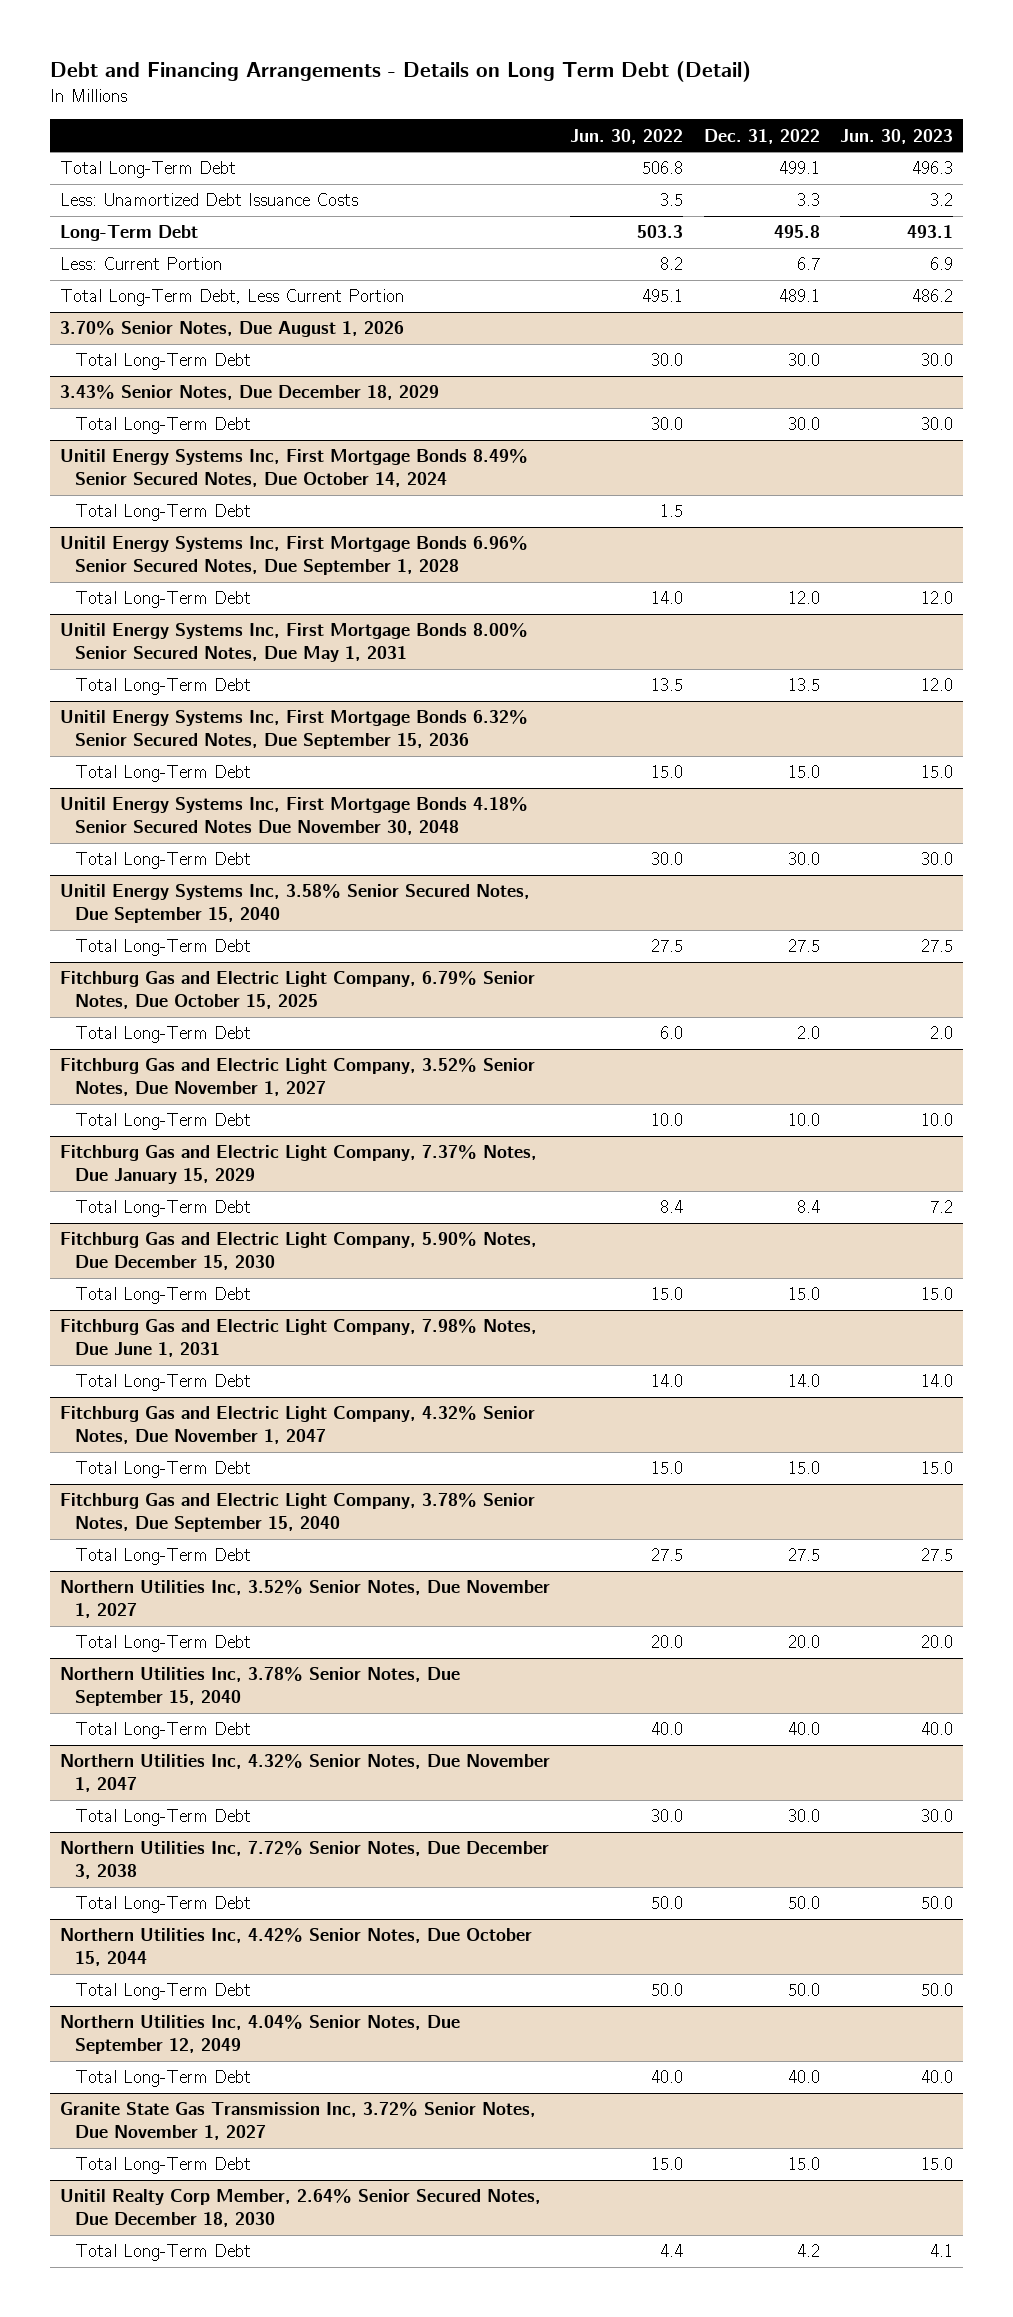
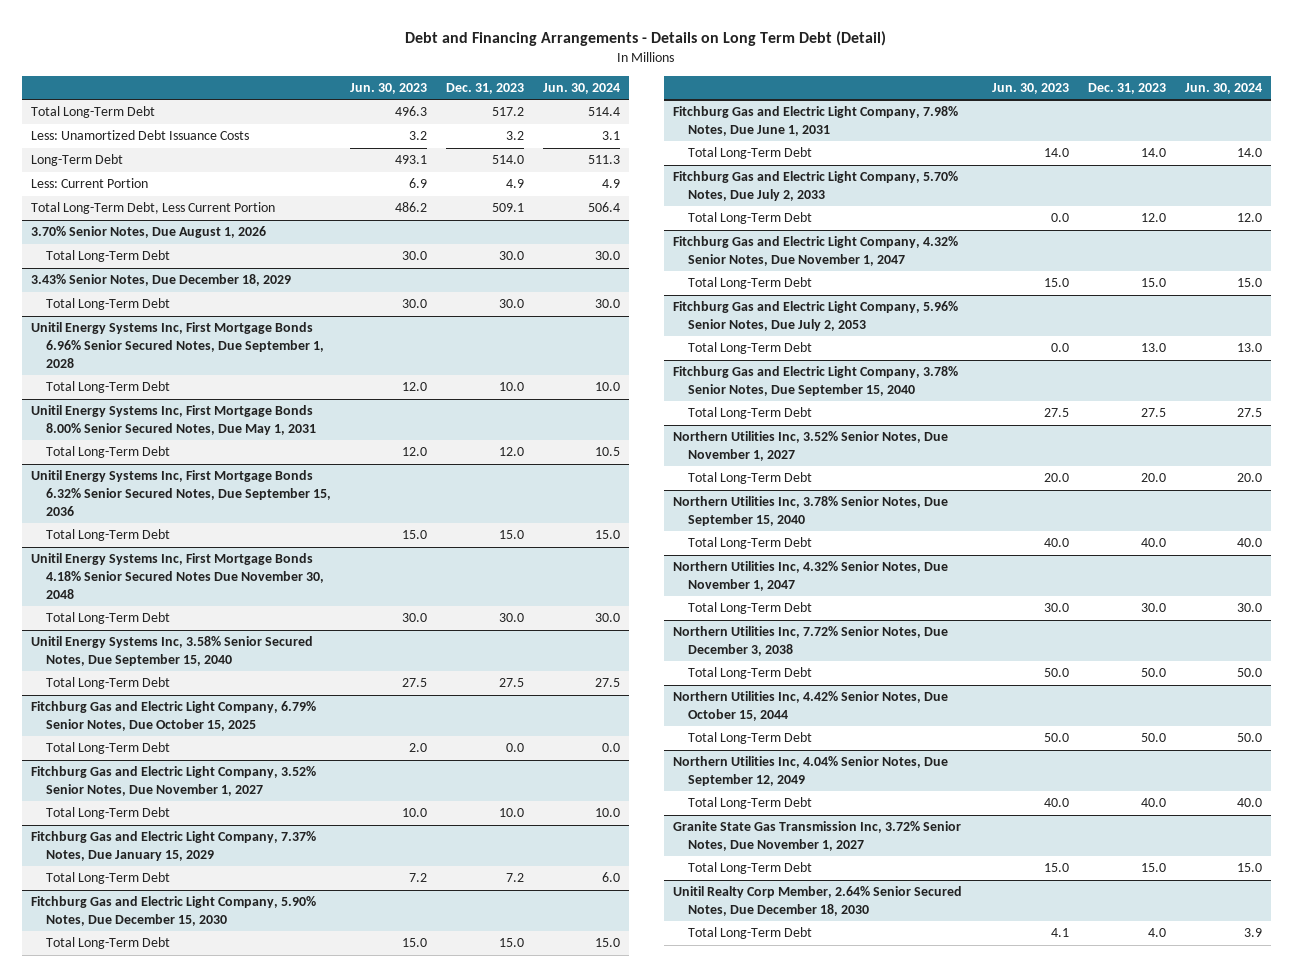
[570,128,684,144] Jun. 30, 2022 -> none
[703,128,820,144] Dec. 31, 2022 -> none
none -> [445,83,524,95] Dec. 31, 2023
none -> [542,83,620,95] Jun. 30, 2024
[59,448,528,487] Unitil Energy Systems Inc, First Mortgage Bonds 8.49% Senior Secured Notes, Due October 14, 2024 -> none
[74,504,251,522] Total Long-Term Debt -> none
none -> [673,171,959,201] Fitchburg Gas and Electric Light Company, 5.70% Notes, Due July 2, 2033
none -> [688,212,813,225] Total Long-Term Debt
none -> [673,301,959,331] Fitchburg Gas and Electric Light Company, 5.96% Senior Notes, Due July 2, 2053
none -> [688,342,813,355] Total Long-Term Debt

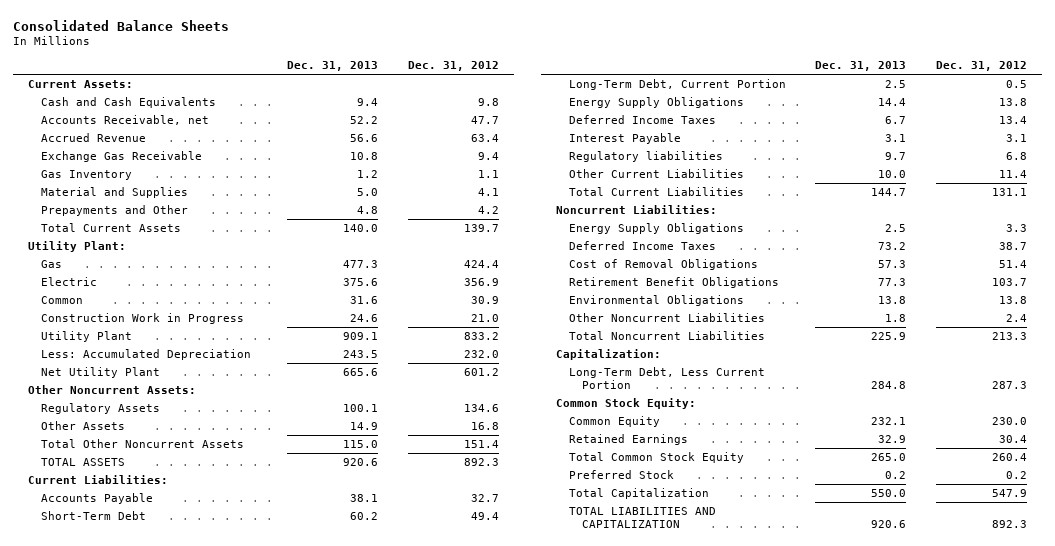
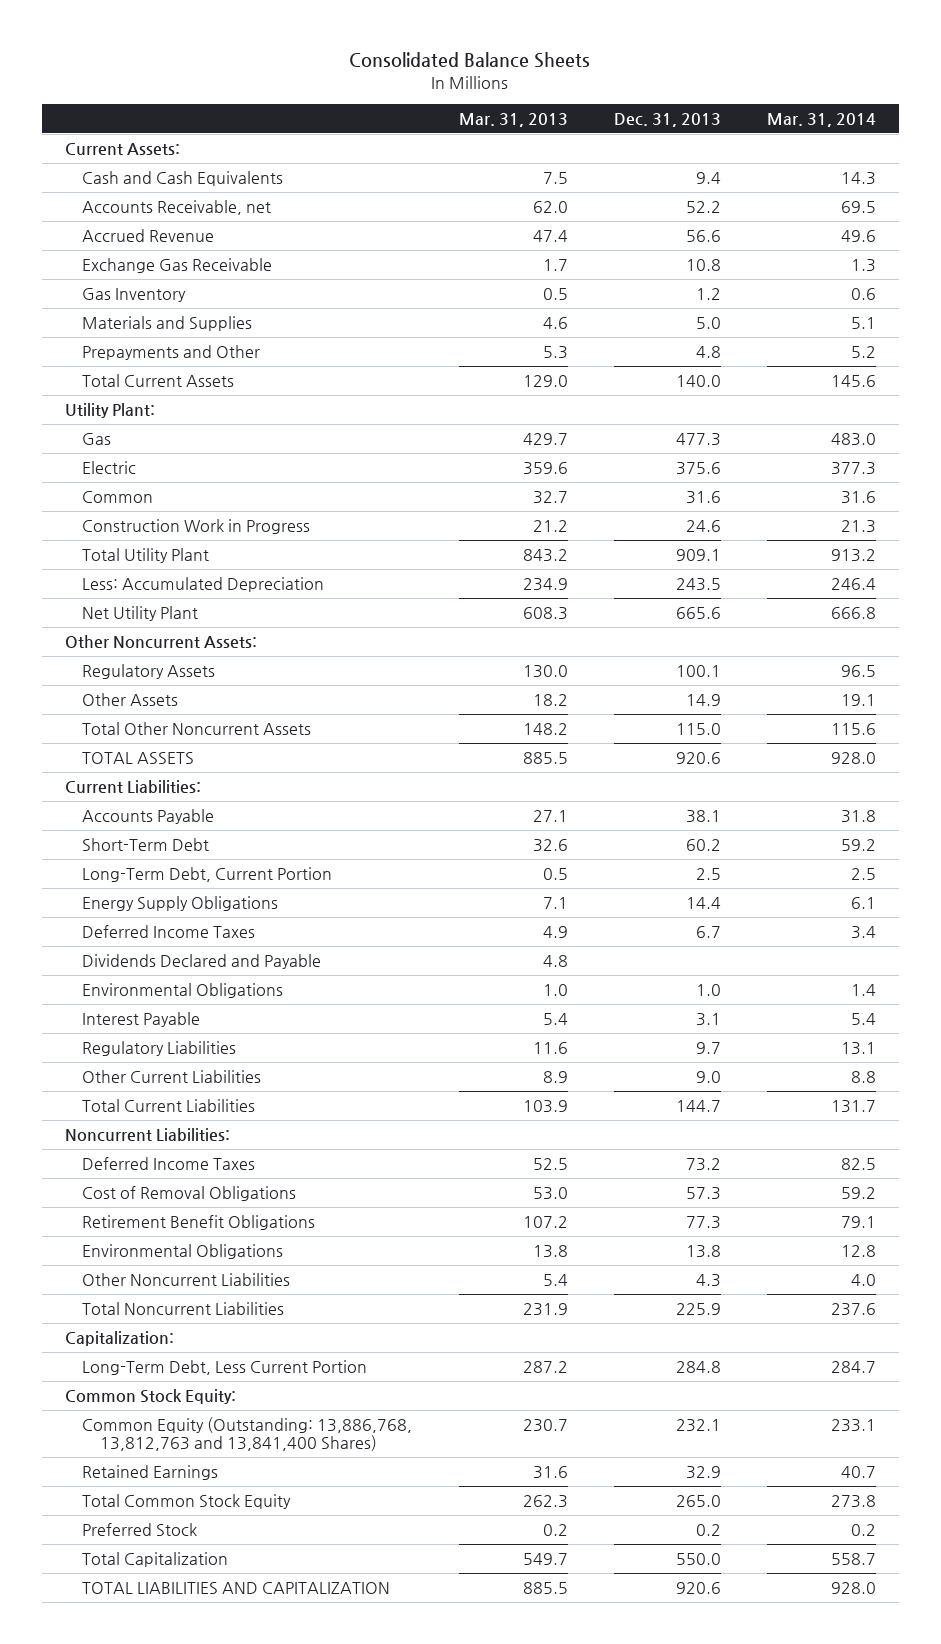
[407,61,499,72] Dec. 31, 2012 -> none
none -> [458,112,568,127] Mar. 31, 2013
none -> [766,112,876,127] Mar. 31, 2014
[41,186,189,198] Material and Supplies -> [82,316,253,332] Materials and Supplies
[41,330,133,342] Utility Plant -> [82,548,210,564] Total Utility Plant
none -> [82,954,322,970] Dividends Declared and Payable
none -> [82,983,284,999] Environmental Obligations
[568,150,723,162] Regulatory liabilities -> [82,1041,237,1057] Regulatory Liabilities
[878,169,907,178] 10.0 -> [695,1071,721,1084] 9.0
[568,222,744,234] Energy Supply Obligations -> none
[885,313,907,322] 1.8 -> [695,1274,721,1288] 4.3
[568,415,660,427] Common Equity -> [82,1417,413,1452] Common Equity (Outstanding: 13,886,768, 13,812,763 and 13,841,400 Shares)

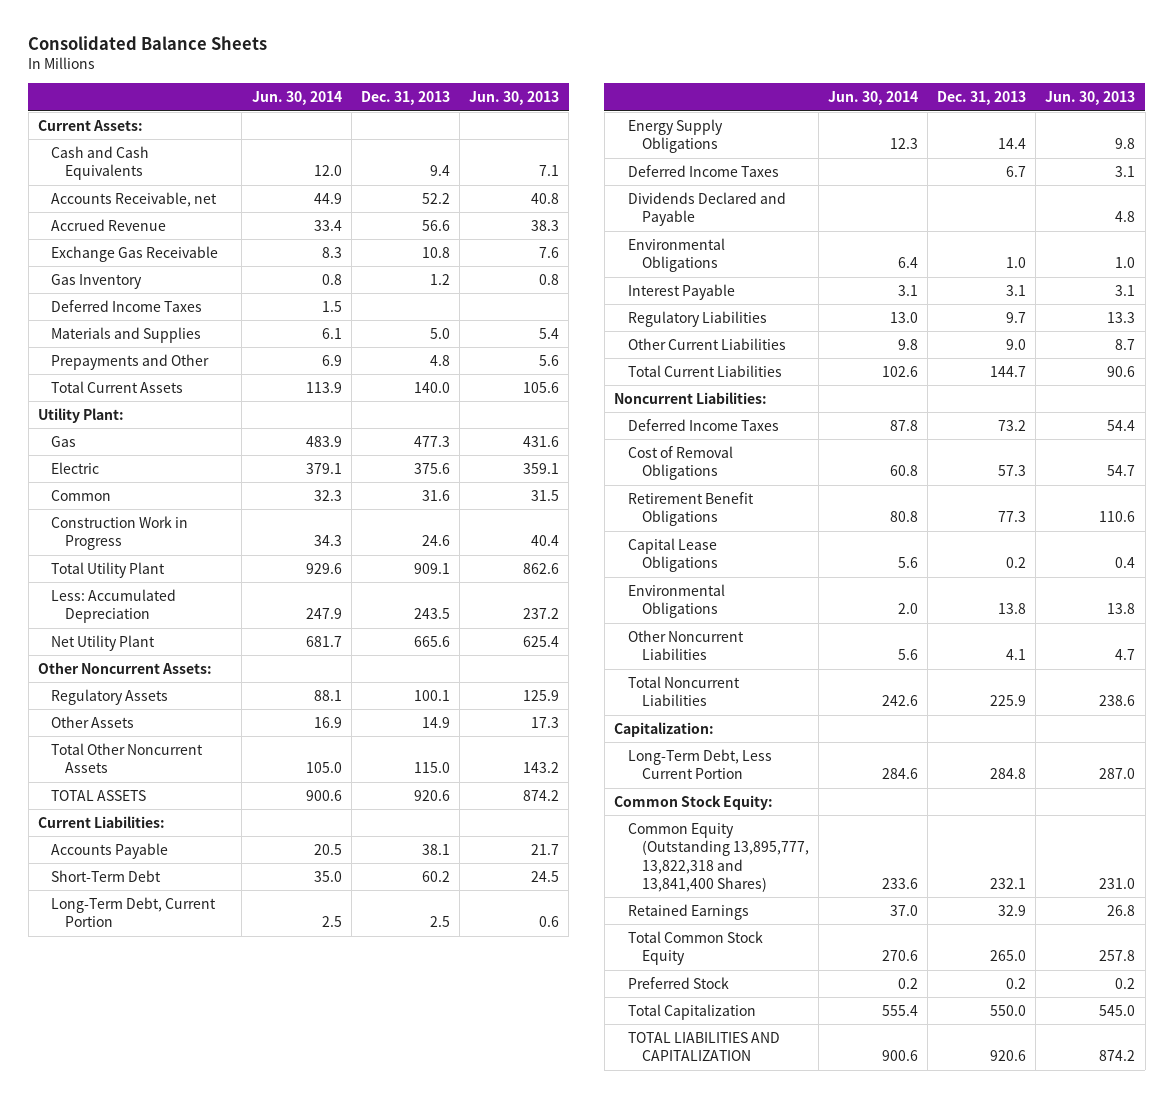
[458,112,568,127] Mar. 31, 2013 -> none
[766,112,876,127] Mar. 31, 2014 -> none
none -> [251,91,342,106] Jun. 30, 2014
none -> [469,91,560,106] Jun. 30, 2013
none -> [51,299,203,312] Deferred Income Taxes
none -> [627,537,718,573] Capital Lease Obligations
[695,1274,721,1288] 4.3 -> [1006,649,1027,661] 4.1
[82,1417,413,1452] Common Equity (Outstanding: 13,886,768, 13,812,763 and 13,841,400 Shares) -> [627,822,809,893] Common Equity (Outstanding 13,895,777, 13,822,318 and 13,841,400 Shares)

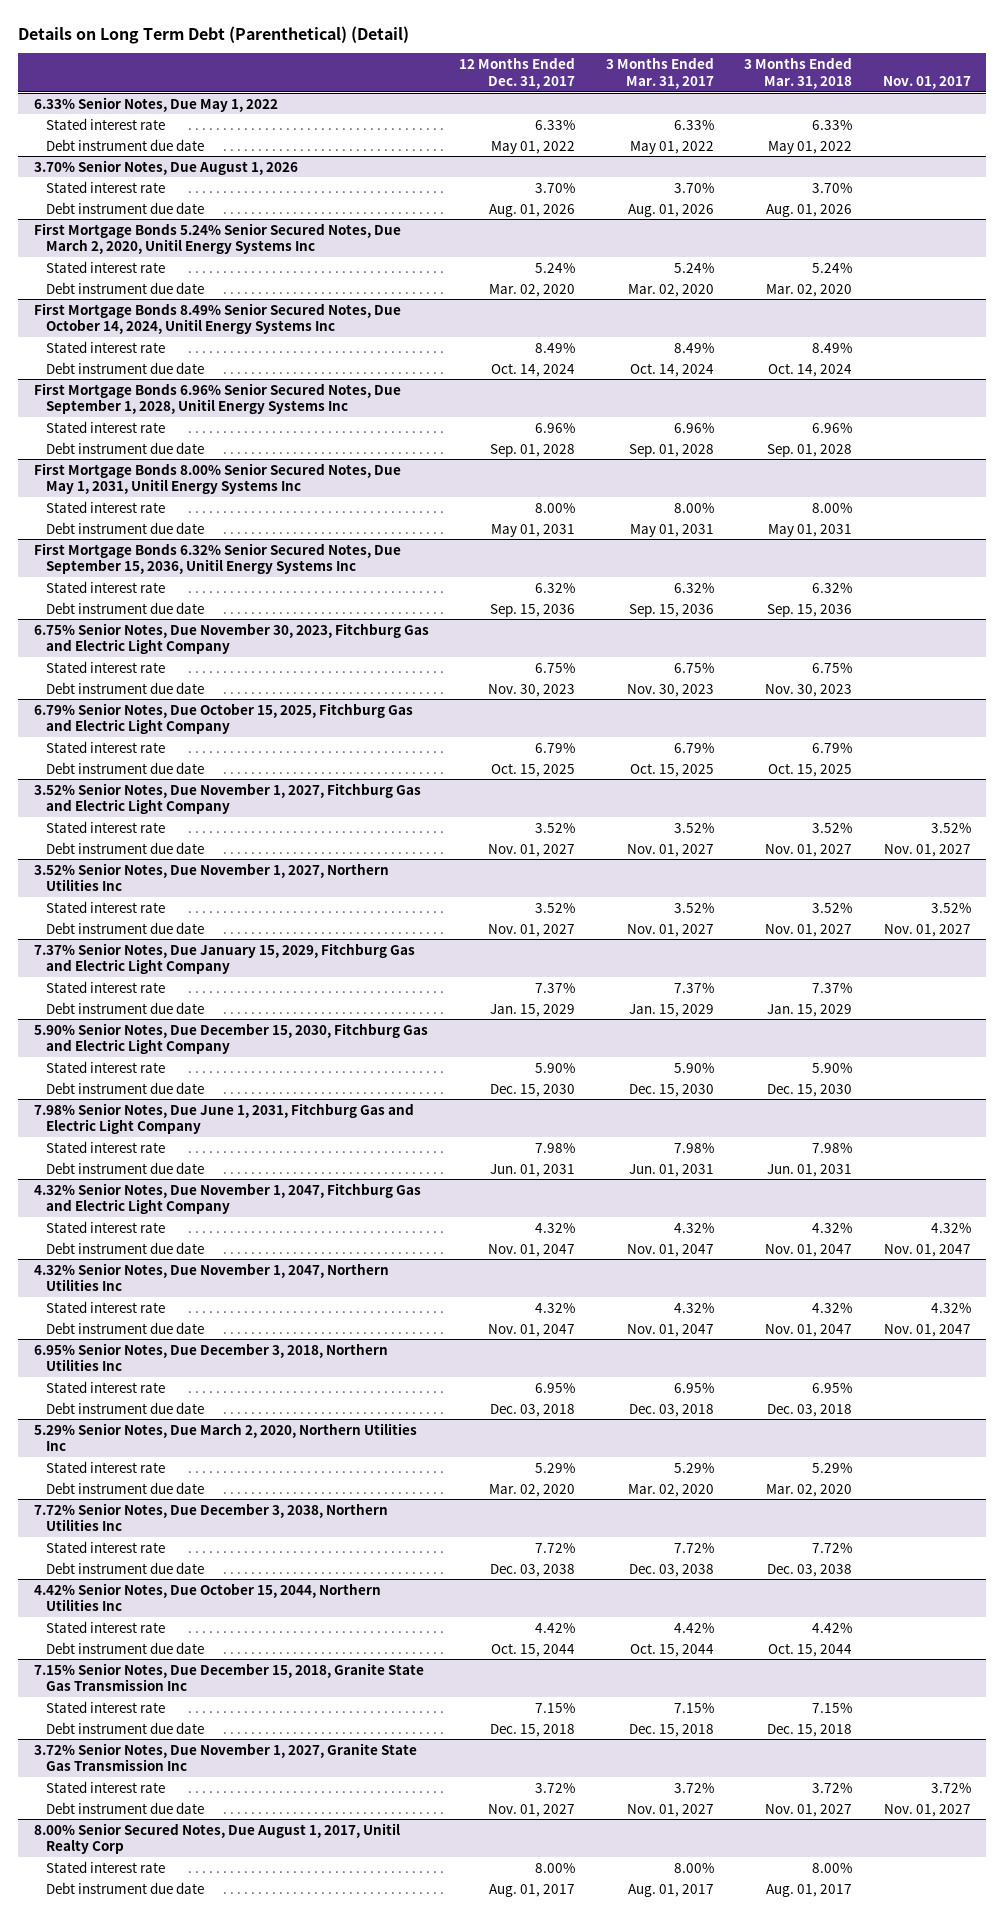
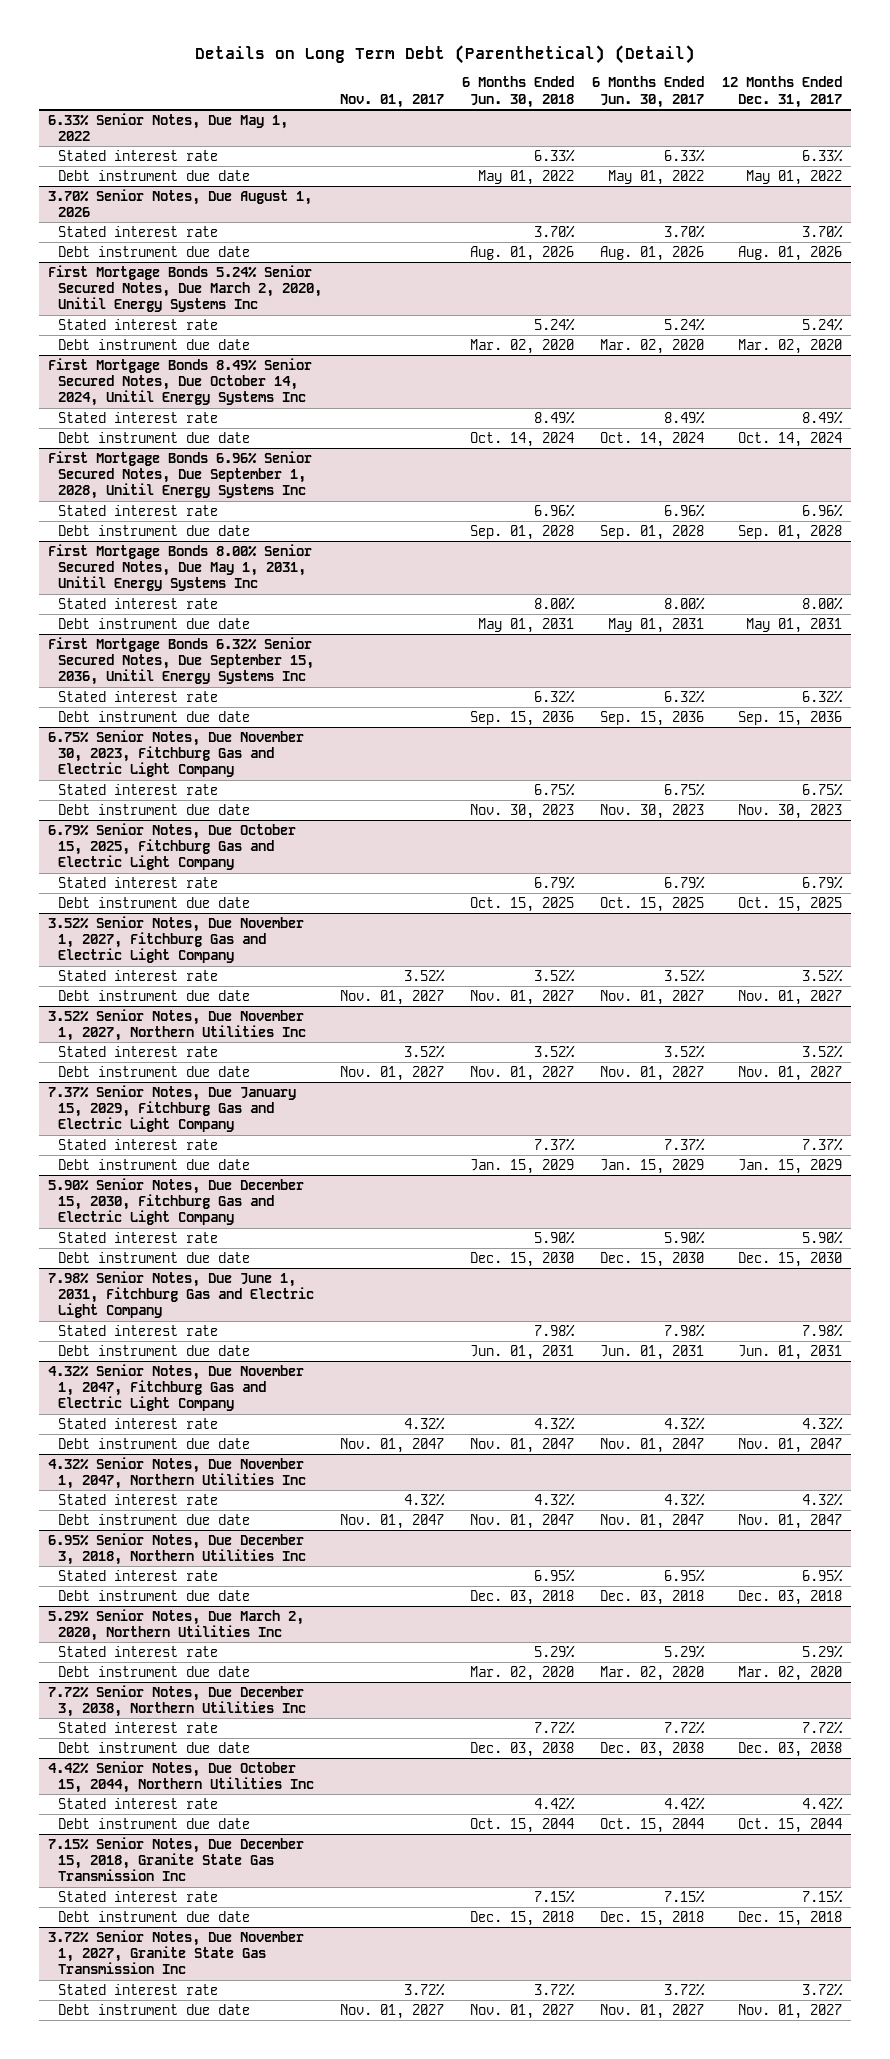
[605,57,714,89] 3 Months Ended Mar. 31, 2017 -> none
[744,57,853,89] 3 Months Ended Mar. 31, 2018 -> none
none -> [462,76,575,108] 6 Months Ended Jun. 30, 2018
none -> [592,76,705,108] 6 Months Ended Jun. 30, 2017
[33,1822,400,1855] 8.00% Senior Secured Notes, Due August 1, 2017, Unitil Realty Corp -> none
[45,1860,165,1873] Stated interest rate -> none
[45,1881,204,1894] Debt instrument due date -> none

